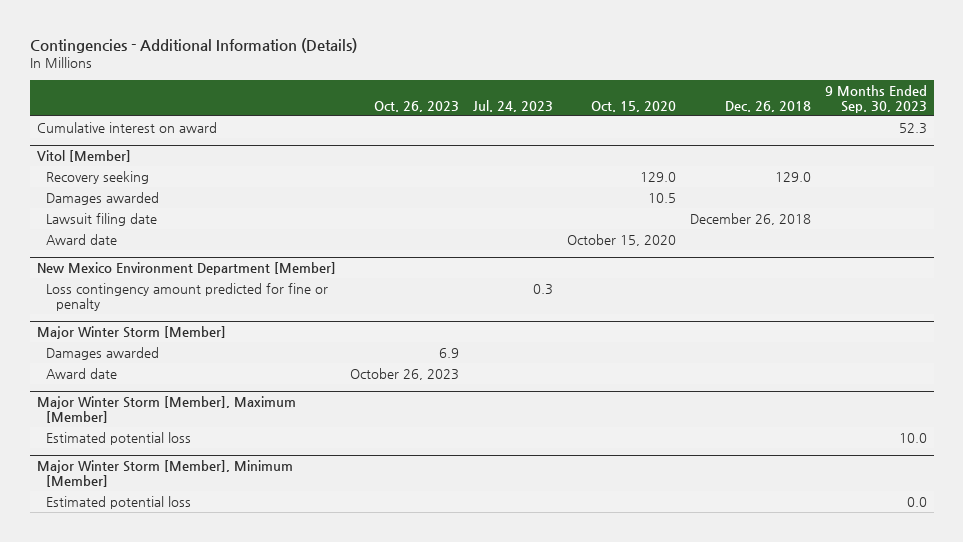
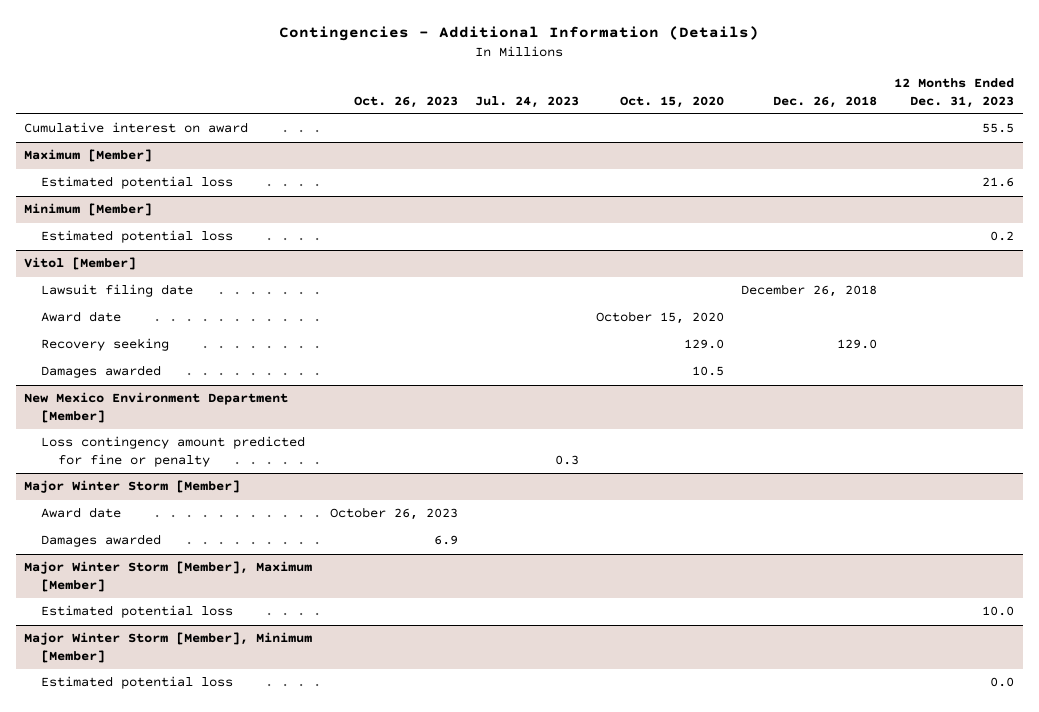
[824,84,927,113] 9 Months Ended Sep. 30, 2023 -> none
none -> [894,78,1015,108] 12 Months Ended Dec. 31, 2023
none -> [24,149,153,163] Maximum [Member]
none -> [41,176,234,190] Estimated potential loss
none -> [24,203,153,217] Minimum [Member]
none -> [41,230,234,244] Estimated potential loss
[46,170,150,184] Recovery seeking -> [41,338,170,352] Recovery seeking
[46,191,160,205] Damages awarded -> [41,365,162,379] Damages awarded
[46,346,160,360] Damages awarded -> [41,534,162,548] Damages awarded

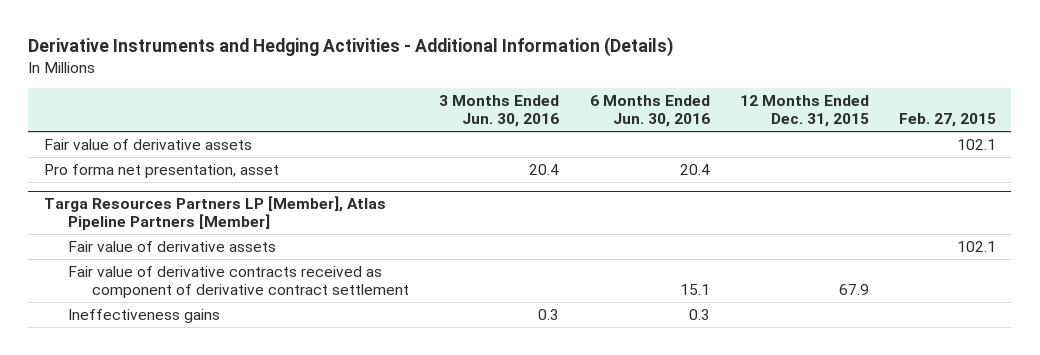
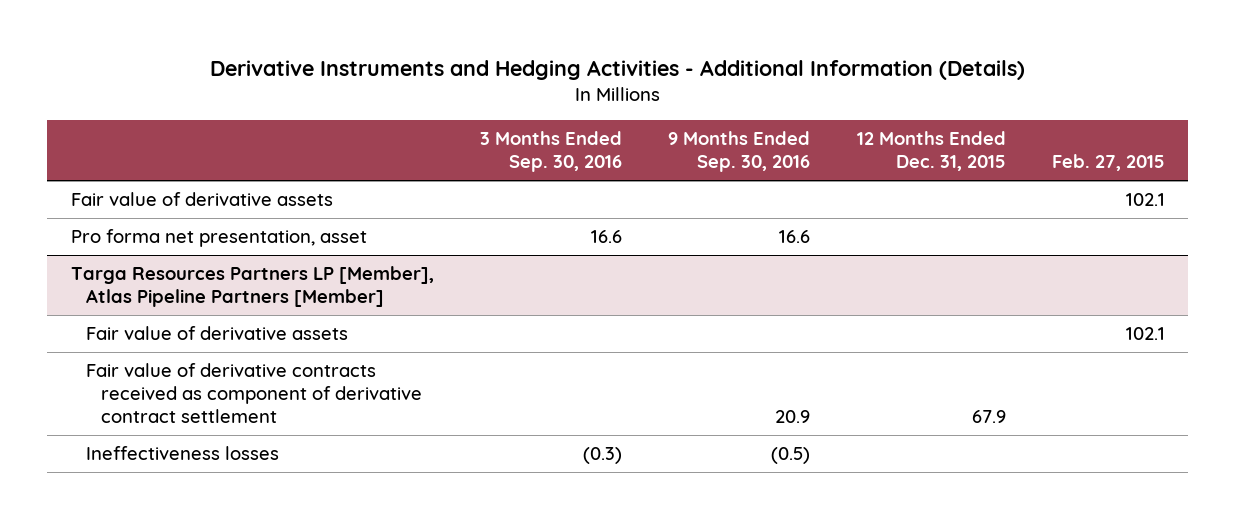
[439,94,560,128] 3 Months Ended Jun. 30, 2016 -> none
[589,94,710,128] 6 Months Ended Jun. 30, 2016 -> none
none -> [479,131,622,173] 3 Months Ended Sep. 30, 2016
none -> [668,131,811,173] 9 Months Ended Sep. 30, 2016
[67,308,220,323] Ineffectiveness gains -> [85,446,279,461] Ineffectiveness losses

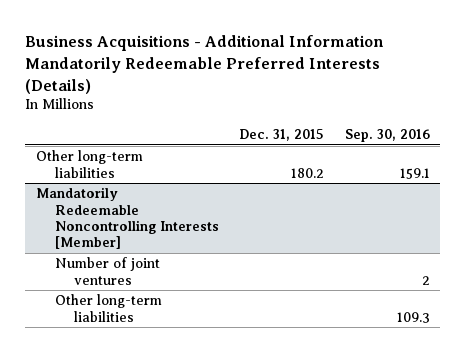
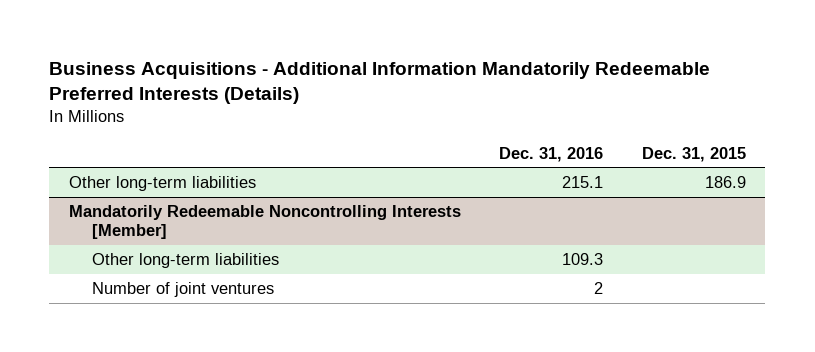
[344,128,430,142] Sep. 30, 2016 -> none
none -> [499,146,604,162] Dec. 31, 2016
[291,167,325,178] 180.2 -> [704,175,746,188] 186.9
[54,257,160,285] Number of joint ventures -> [92,281,275,297] Number of joint ventures

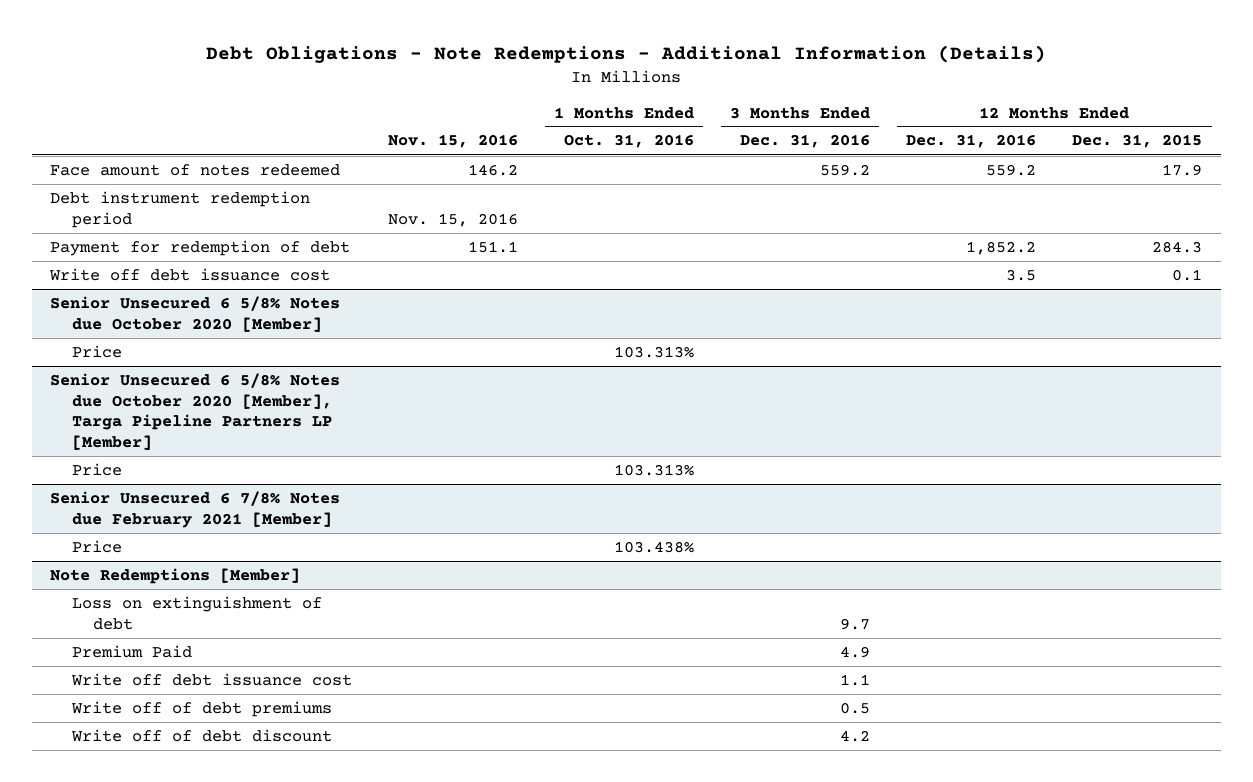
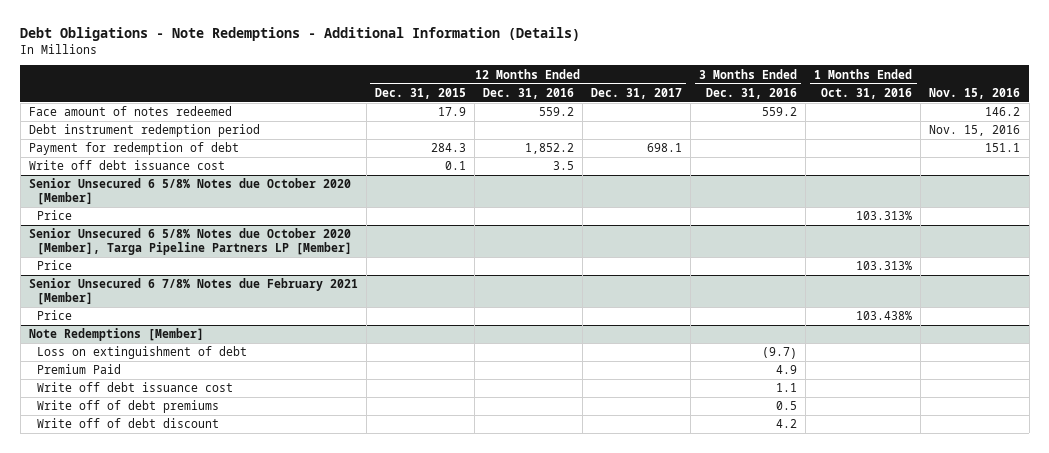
none -> [591,88,683,100] Dec. 31, 2017
[840,617,871,630] 9.7 -> [762,347,798,360] (9.7)

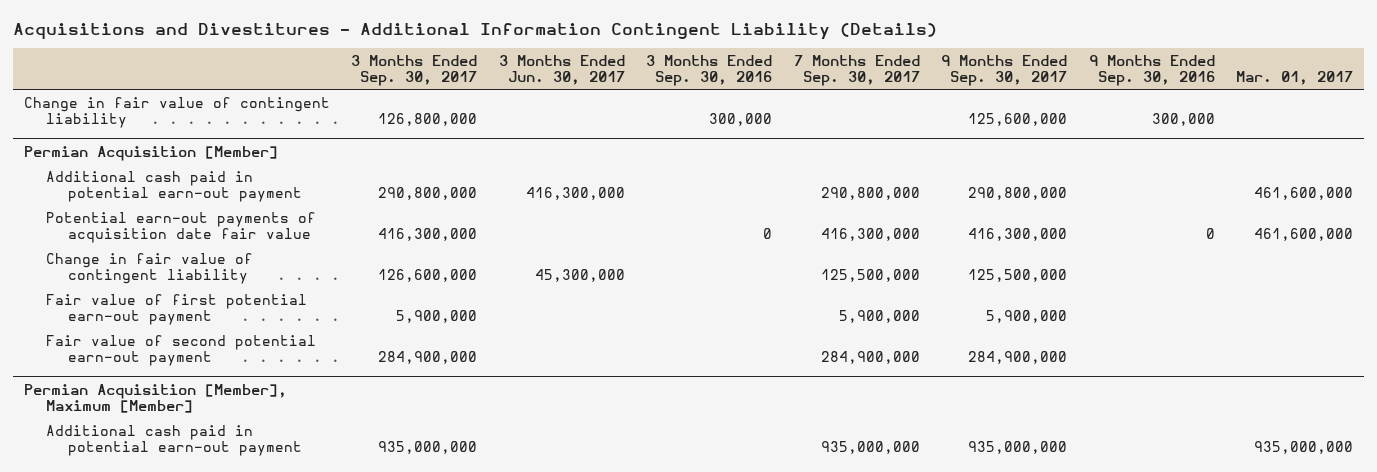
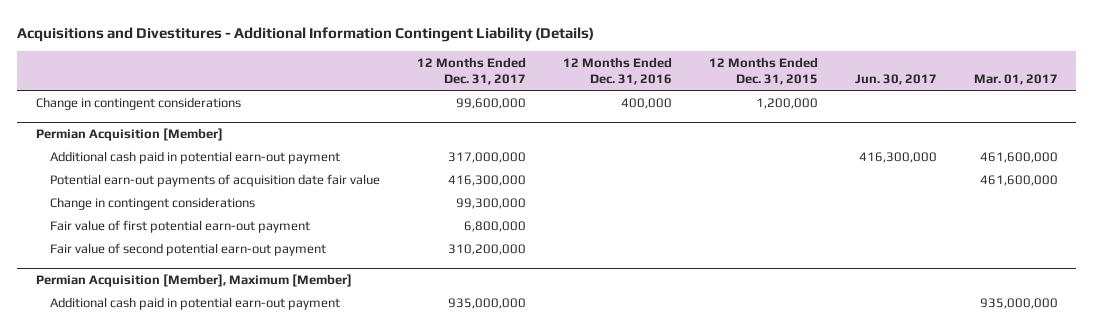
[351,55,478,87] 3 Months Ended Sep. 30, 2017 -> none
[498,55,625,86] 3 Months Ended Jun. 30, 2017 -> none
[646,55,773,87] 3 Months Ended Sep. 30, 2016 -> none
[793,55,920,87] 7 Months Ended Sep. 30, 2017 -> none
[941,55,1068,87] 9 Months Ended Sep. 30, 2017 -> none
[1088,55,1215,87] 9 Months Ended Sep. 30, 2016 -> none
none -> [416,56,526,85] 12 Months Ended Dec. 31, 2017
none -> [562,56,672,85] 12 Months Ended Dec. 31, 2016
none -> [708,56,818,85] 12 Months Ended Dec. 31, 2015
none -> [854,73,937,85] Jun. 30, 2017
[23,96,330,128] Change in fair value of contingent liability -> [35,96,241,110] Change in contingent considerations
[45,252,253,284] Change in fair value of contingent liability -> [49,196,255,210] Change in contingent considerations

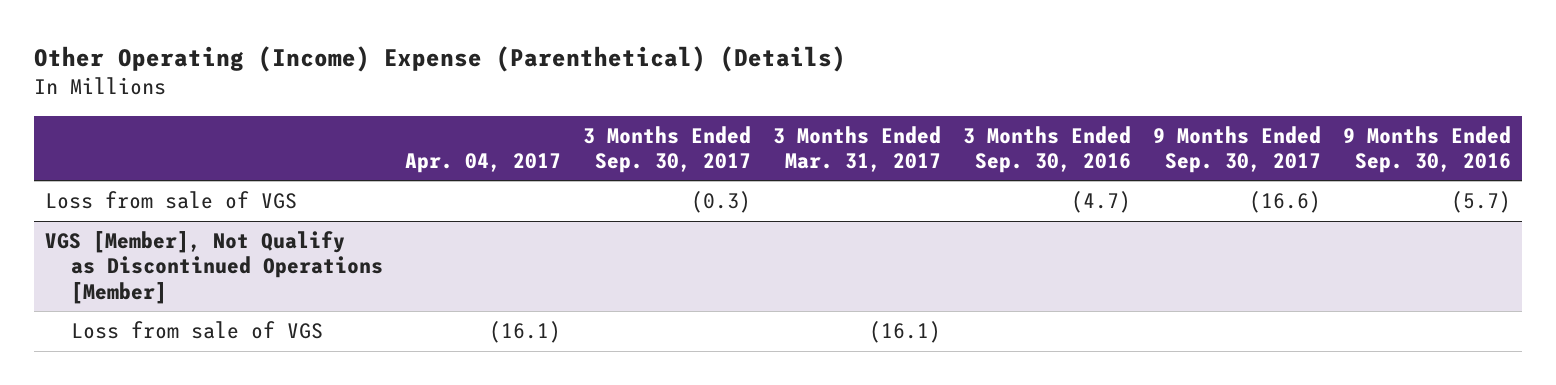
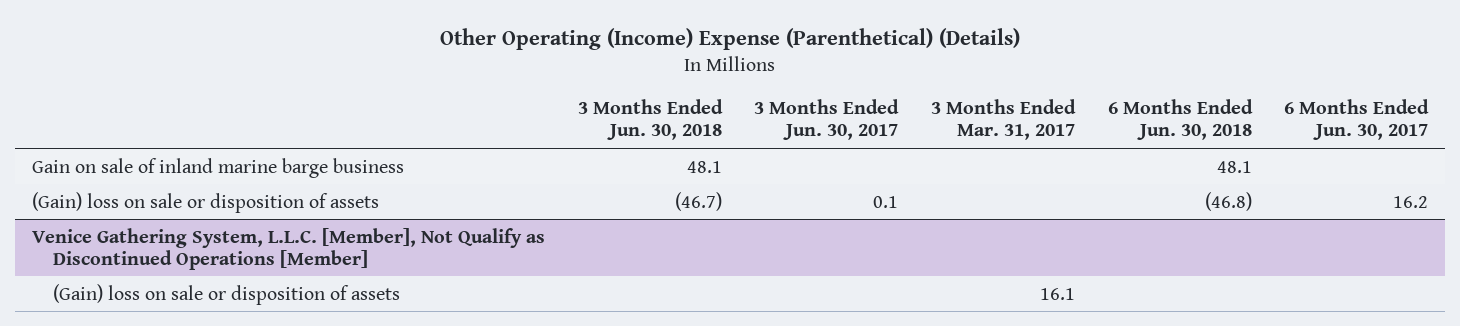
[404,152,561,173] Apr. 04, 2017 -> none
[582,125,751,173] 3 Months Ended Sep. 30, 2017 -> none
[962,125,1131,173] 3 Months Ended Sep. 30, 2016 -> none
[1153,125,1322,173] 9 Months Ended Sep. 30, 2017 -> none
[1343,125,1512,173] 9 Months Ended Sep. 30, 2016 -> none
none -> [577,99,723,141] 3 Months Ended Jun. 30, 2018
none -> [754,99,900,141] 3 Months Ended Jun. 30, 2017
none -> [1107,99,1253,141] 6 Months Ended Jun. 30, 2018
none -> [1284,99,1430,141] 6 Months Ended Jun. 30, 2017
[44,231,383,304] VGS [Member], Not Qualify as Discontinued Operations [Member] -> none
[70,321,323,340] Loss from sale of VGS -> none
none -> [31,157,404,178] Gain on sale of inland marine barge business
[44,191,297,210] Loss from sale of VGS -> [31,191,379,213] (Gain) loss on sale or disposition of assets
none -> [31,227,545,270] Venice Gathering System, L.L.C. [Member], Not Qualify as Discontinued Operations [Member]
none -> [53,283,401,305] (Gain) loss on sale or disposition of assets

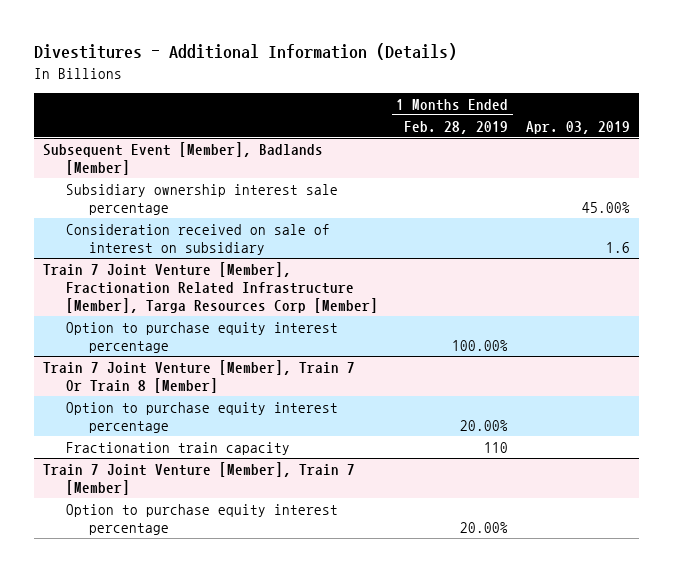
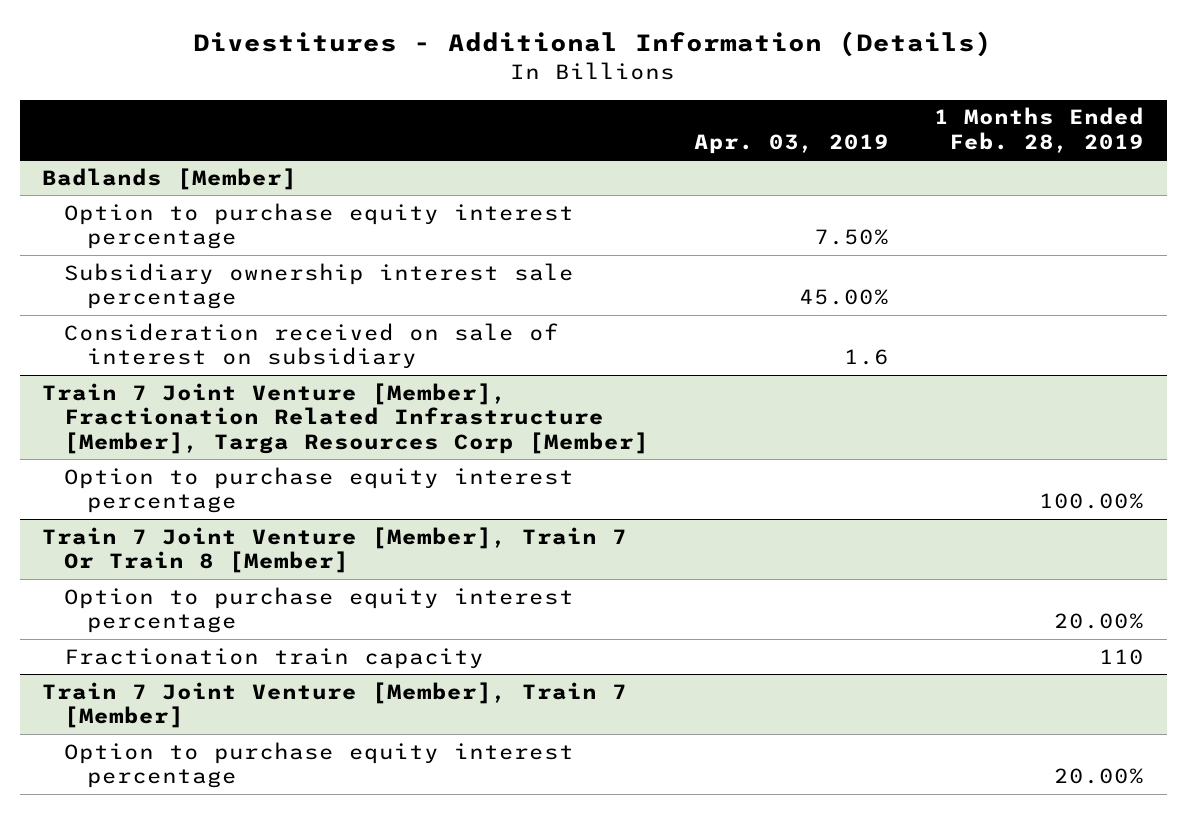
[42,141,323,175] Subsequent Event [Member], Badlands [Member] -> [42,167,298,190] Badlands [Member]
none -> [64,202,575,250] Option to purchase equity interest percentage

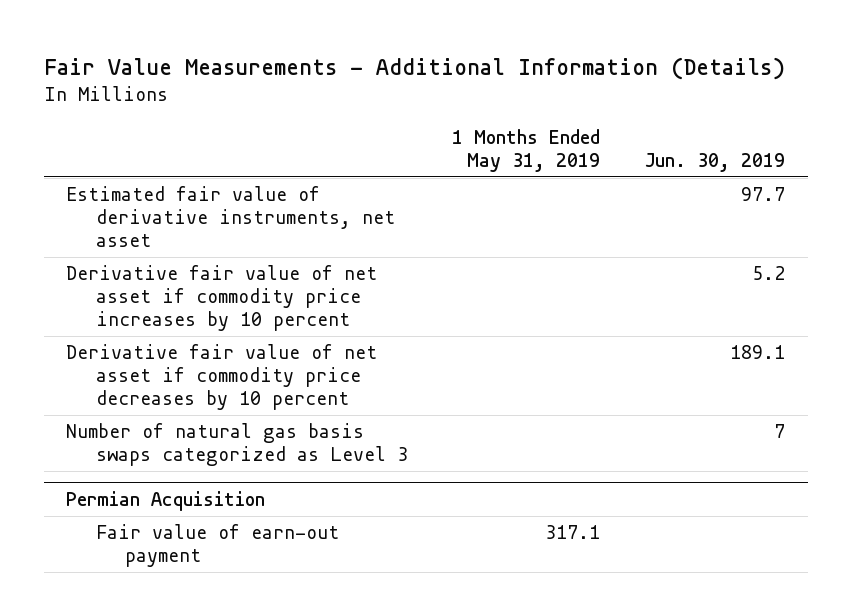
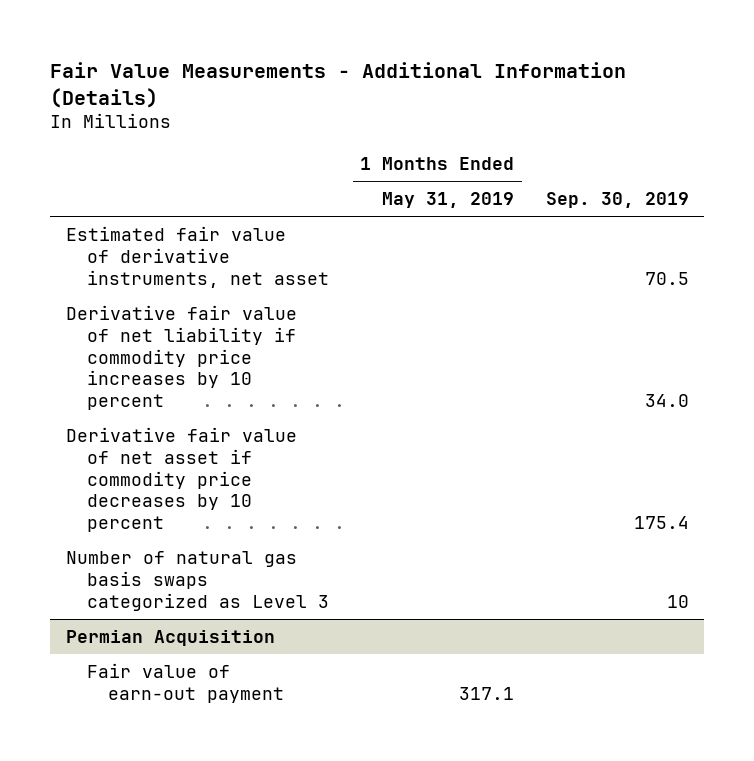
[645,153,786,173] Jun. 30, 2019 -> none
none -> [545,192,689,209] Sep. 30, 2019
[66,265,378,331] Derivative fair value of net asset if commodity price increases by 10 percent -> [65,305,297,411] Derivative fair value of net liability if commodity price increases by 10 percent

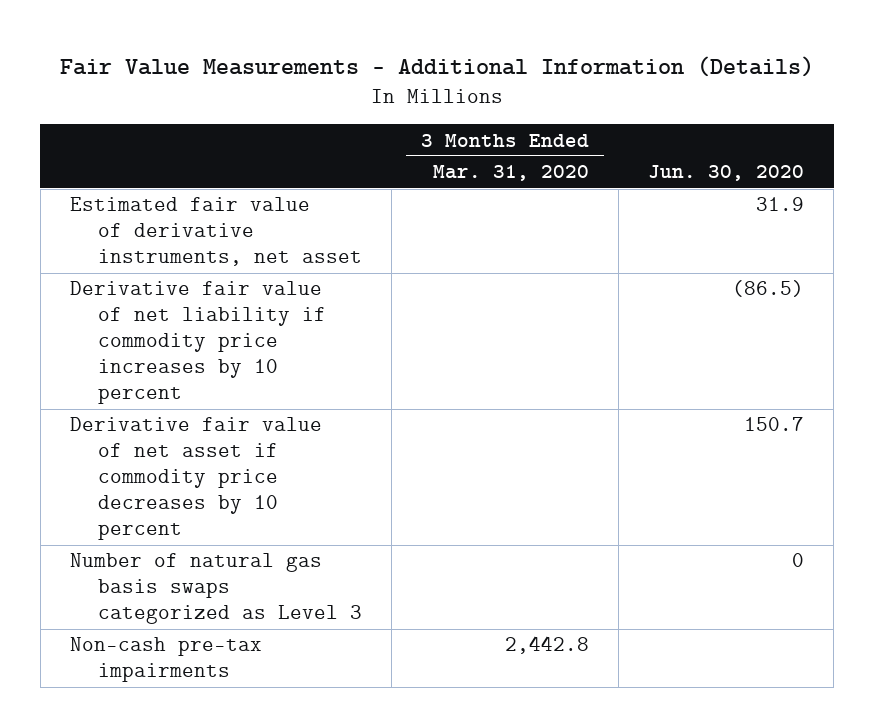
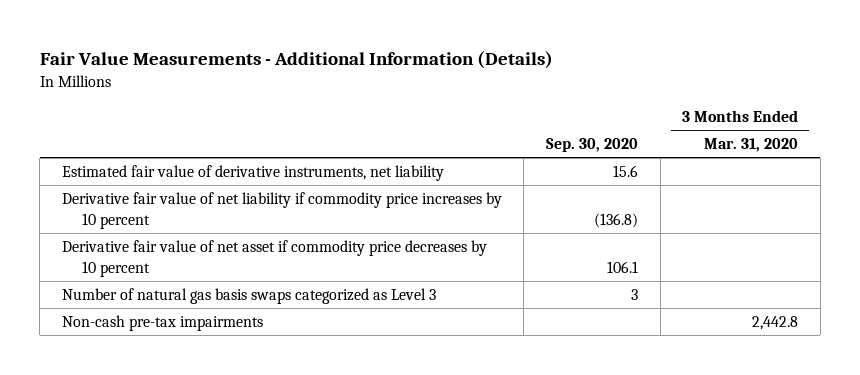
[648,165,805,182] Jun. 30, 2020 -> none
none -> [546,138,639,153] Sep. 30, 2020
[69,197,362,267] Estimated fair value of derivative instruments, net asset -> [61,165,444,182] Estimated fair value of derivative instruments, net liability

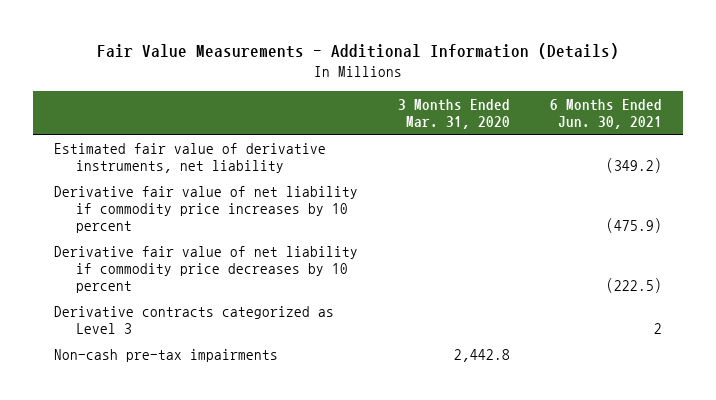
[546,138,639,153] Sep. 30, 2020 -> none
none -> [550,98,663,129] 6 Months Ended Jun. 30, 2021
[61,288,436,305] Number of natural gas basis swaps categorized as Level 3 -> none
[61,240,487,277] Derivative fair value of net asset if commodity price decreases by 10 percent -> [53,245,358,293] Derivative fair value of net liability if commodity price decreases by 10 percent
none -> [53,305,334,334] Derivative contracts categorized as Level 3

